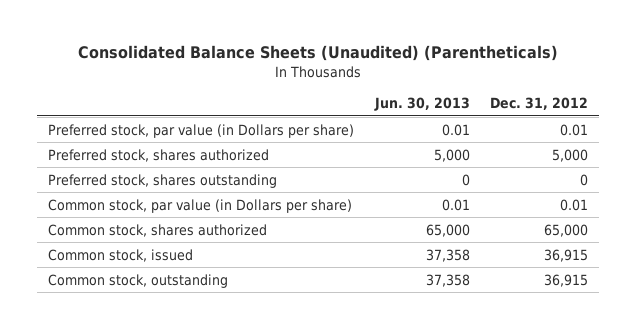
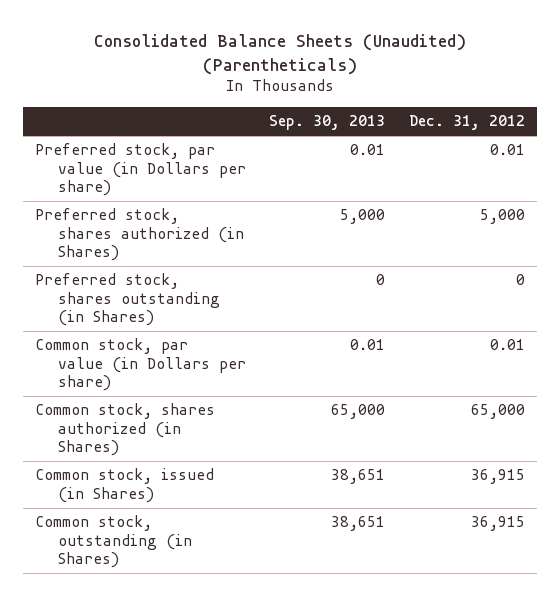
[373,96,470,111] Jun. 30, 2013 -> none
none -> [269,115,386,131] Sep. 30, 2013
[47,148,269,162] Preferred stock, shares authorized -> [34,208,244,262] Preferred stock, shares authorized (in Shares)
[47,173,277,188] Preferred stock, shares outstanding -> [34,273,220,327] Preferred stock, shares outstanding (in Shares)
[47,223,267,237] Common stock, shares authorized -> [34,403,215,457] Common stock, shares authorized (in Shares)
[47,248,193,262] Common stock, issued -> [34,468,214,503] Common stock, issued (in Shares)
[47,273,228,288] Common stock, outstanding -> [34,515,192,569] Common stock, outstanding (in Shares)

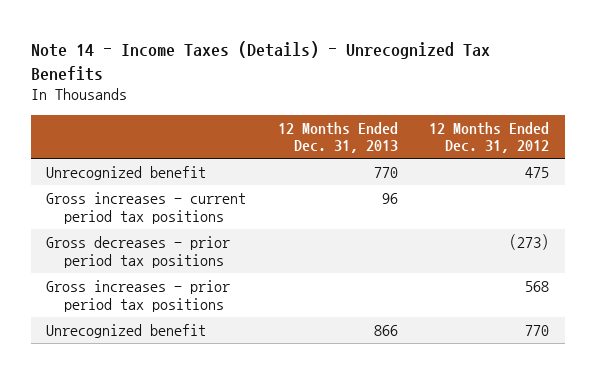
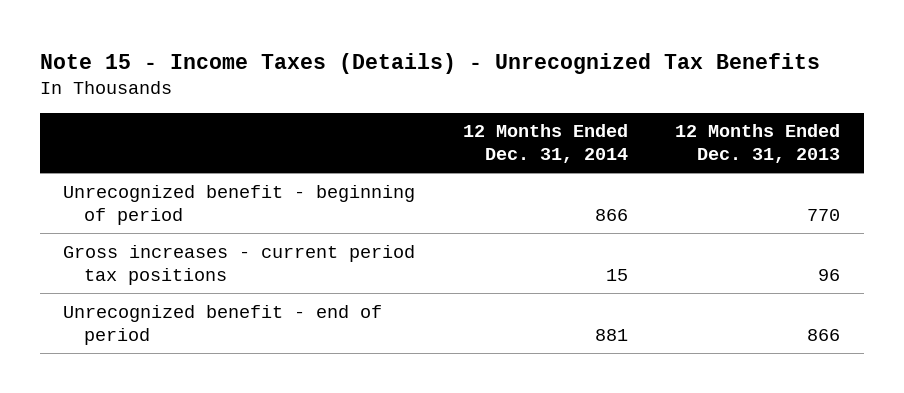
[30,40,490,81] Note 14 - Income Taxes (Details) - Unrecognized Tax Benefits -> [39,52,820,74] Note 15 - Income Taxes (Details) - Unrecognized Tax Benefits
[429,121,550,154] 12 Months Ended Dec. 31, 2012 -> none
none -> [462,124,628,164] 12 Months Ended Dec. 31, 2014
[46,165,207,180] Unrecognized benefit -> [63,184,416,225] Unrecognized benefit - beginning of period
[46,235,231,268] Gross decreases - prior period tax positions -> none
[46,279,231,312] Gross increases - prior period tax positions -> none
[46,323,207,338] Unrecognized benefit -> [63,304,383,345] Unrecognized benefit - end of period

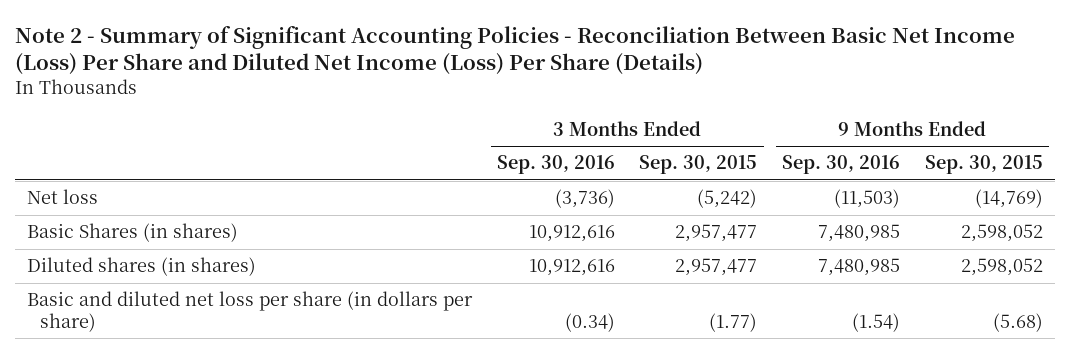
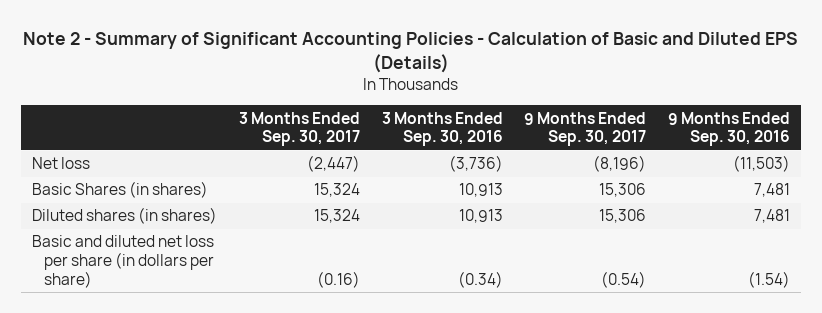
[14,25,1015,76] Note 2 - Summary of Significant Accounting Policies - Reconciliation Between Basic Net Income (Loss) Per Share and Diluted Net Income (Loss) Per Share (Details) -> [23,32,799,74] Note 2 - Summary of Significant Accounting Policies - Calculation of Basic and Diluted EPS (Details)
[639,155,758,175] Sep. 30, 2015 -> none
[924,155,1043,175] Sep. 30, 2015 -> none
none -> [238,111,360,147] 3 Months Ended Sep. 30, 2017
none -> [524,111,647,147] 9 Months Ended Sep. 30, 2017
[528,225,615,243] 10,912,616 -> [458,183,503,198] 10,913
[818,224,901,243] 7,480,985 -> [753,183,790,198] 7,481
[528,259,615,277] 10,912,616 -> [458,209,503,224] 10,913
[818,258,901,277] 7,480,985 -> [753,209,790,224] 7,481

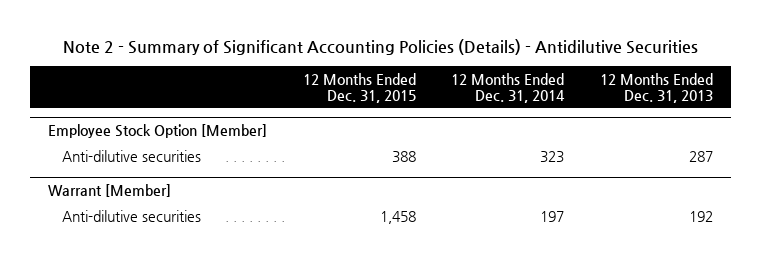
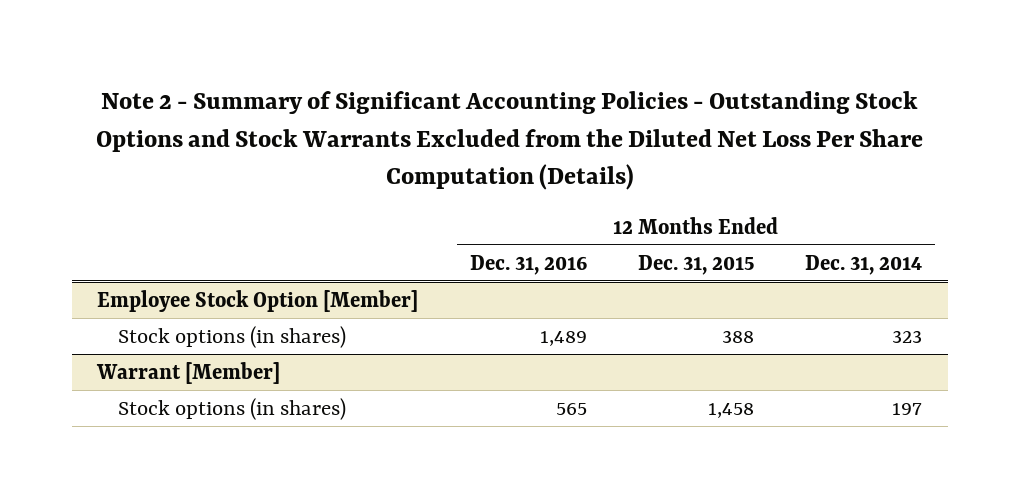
[62,38,698,55] Note 2 - Summary of Significant Accounting Policies (Details) - Antidilutive Securities -> [95,91,923,191] Note 2 - Summary of Significant Accounting Policies - Outstanding Stock Options and Stock Warrants Excluded from the Diluted Net Loss Per Share Computation (Details)
[599,72,713,103] 12 Months Ended Dec. 31, 2013 -> none
none -> [469,254,587,275] Dec. 31, 2016
[62,149,202,162] Anti-dilutive securities -> [117,325,346,348] Stock options (in shares)
[62,209,202,222] Anti-dilutive securities -> [117,397,346,420] Stock options (in shares)

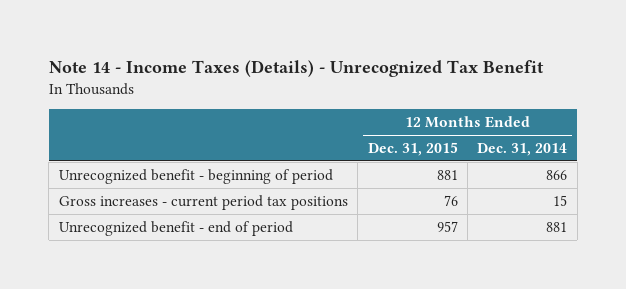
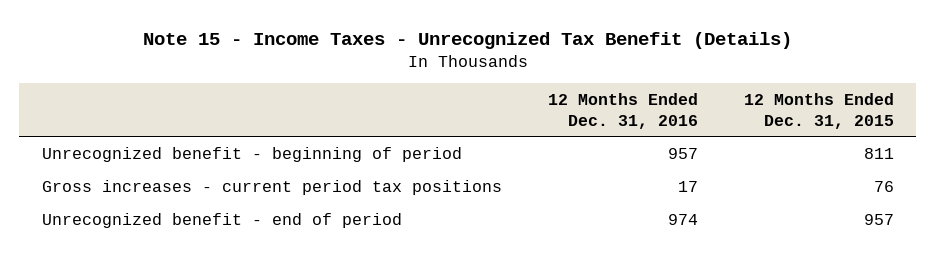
[48,59,544,77] Note 14 - Income Taxes (Details) - Unrecognized Tax Benefit -> [142,31,792,49] Note 15 - Income Taxes - Unrecognized Tax Benefit (Details)
[477,143,568,157] Dec. 31, 2014 -> none
none -> [547,92,698,129] 12 Months Ended Dec. 31, 2016
[436,169,458,180] 881 -> [863,147,894,159] 811

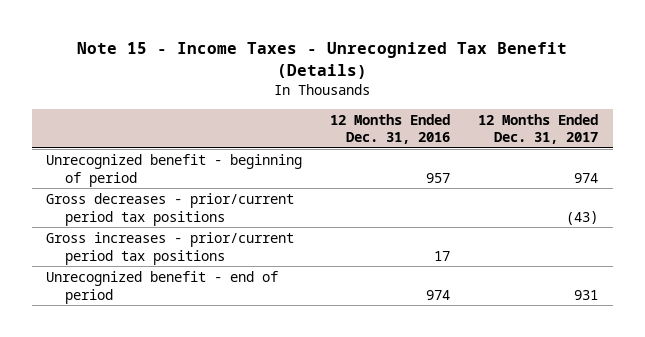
[743,92,894,129] 12 Months Ended Dec. 31, 2015 -> none
none -> [478,113,599,145] 12 Months Ended Dec. 31, 2017
none -> [46,192,295,226] Gross decreases - prior/current period tax positions
[42,179,503,195] Gross increases - current period tax positions -> [46,231,295,265] Gross increases - prior/current period tax positions

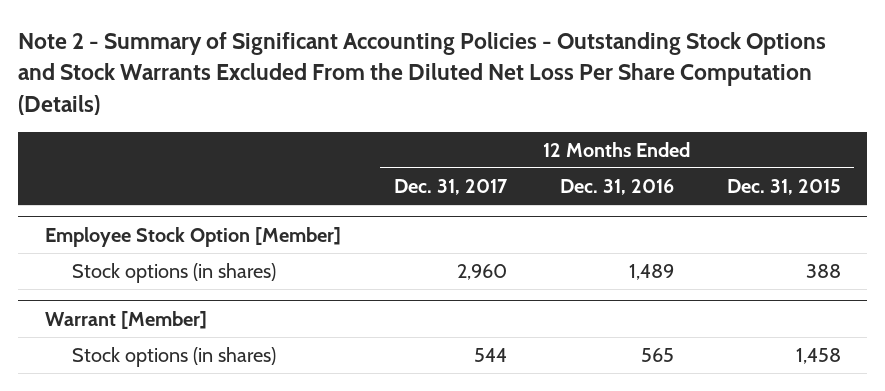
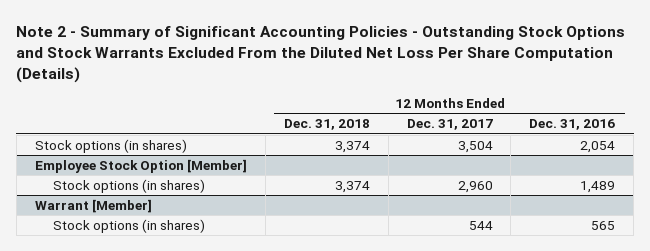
[726,179,841,196] Dec. 31, 2015 -> none
none -> [283,119,370,131] Dec. 31, 2018
none -> [34,139,187,154] Stock options (in shares)

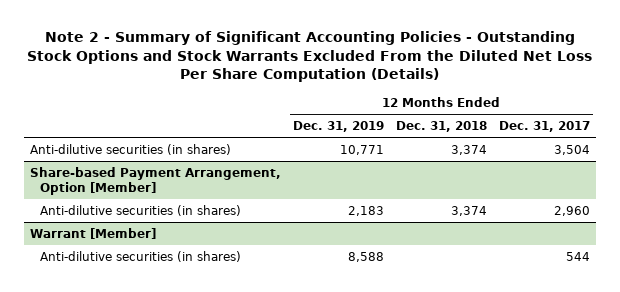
[529,119,616,131] Dec. 31, 2016 -> none
none -> [292,121,384,133] Dec. 31, 2019
[34,139,187,154] Stock options (in shares) -> [29,143,231,155] Anti-dilutive securities (in shares)
[34,159,247,174] Employee Stock Option [Member] -> [29,166,281,196] Share-based Payment Arrangement, Option [Member]
[52,179,205,194] Stock options (in shares) -> [39,204,241,216] Anti-dilutive securities (in shares)
[52,219,205,234] Stock options (in shares) -> [39,250,241,262] Anti-dilutive securities (in shares)

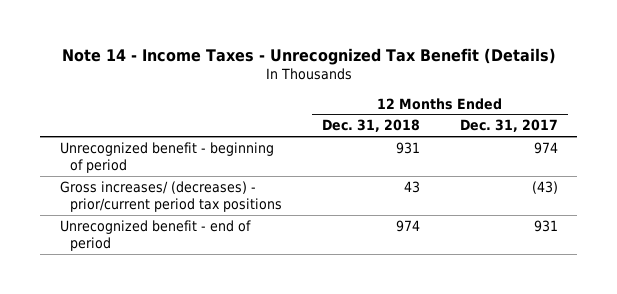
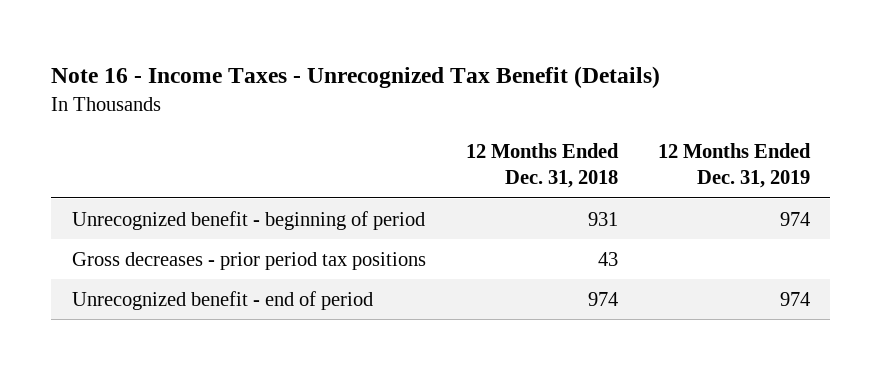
[61,47,556,65] Note 14 - Income Taxes - Unrecognized Tax Benefit (Details) -> [51,66,661,89] Note 16 - Income Taxes - Unrecognized Tax Benefit (Details)
[459,119,558,133] Dec. 31, 2017 -> none
none -> [658,143,812,189] 12 Months Ended Dec. 31, 2019
[59,180,283,212] Gross increases/ (decreases) - prior/current period tax positions -> [71,251,426,270] Gross decreases - prior period tax positions

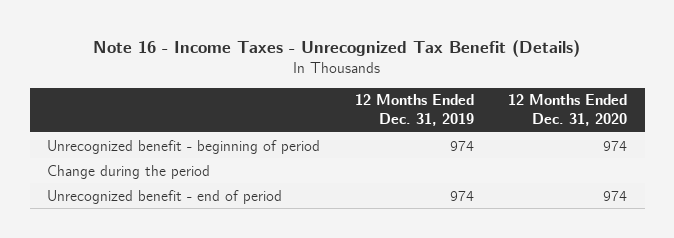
[465,143,619,189] 12 Months Ended Dec. 31, 2018 -> none
none -> [508,94,628,127] 12 Months Ended Dec. 31, 2020
[71,251,426,270] Gross decreases - prior period tax positions -> [47,164,211,179] Change during the period

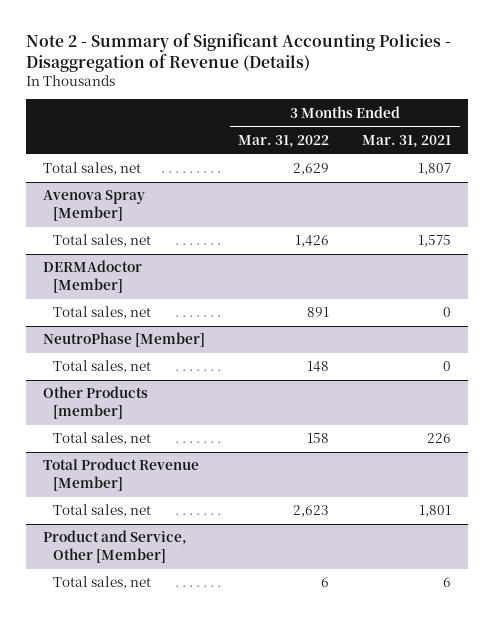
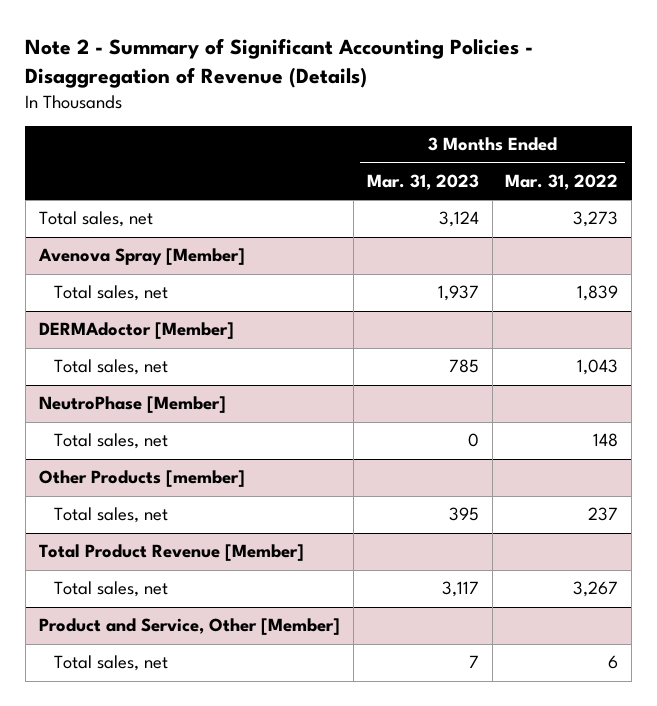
[362,134,452,148] Mar. 31, 2021 -> none
none -> [366,174,479,191] Mar. 31, 2023
[293,163,330,176] 2,629 -> [573,211,619,228] 3,273
[295,235,330,248] 1,426 -> [577,285,619,302] 1,839
[307,307,330,318] 891 -> [577,359,619,376] 1,043
[307,433,330,444] 158 -> [588,507,619,522] 237
[293,505,330,518] 2,623 -> [573,581,619,598] 3,267

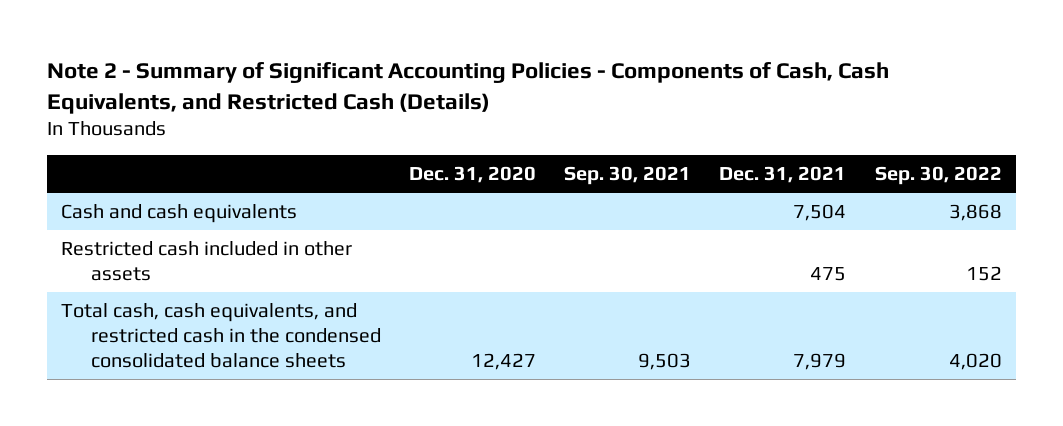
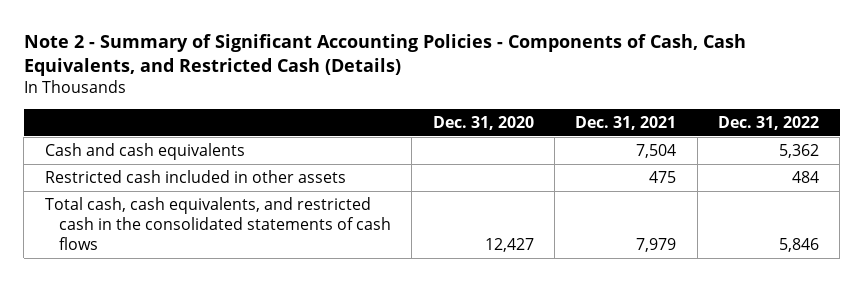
[564,166,692,186] Sep. 30, 2021 -> none
[874,166,1002,186] Sep. 30, 2022 -> none
none -> [717,115,819,130] Dec. 31, 2022
[61,302,381,368] Total cash, cash equivalents, and restricted cash in the condensed consolidated balance sheets -> [44,196,392,251] Total cash, cash equivalents, and restricted cash in the consolidated statements of cash flows

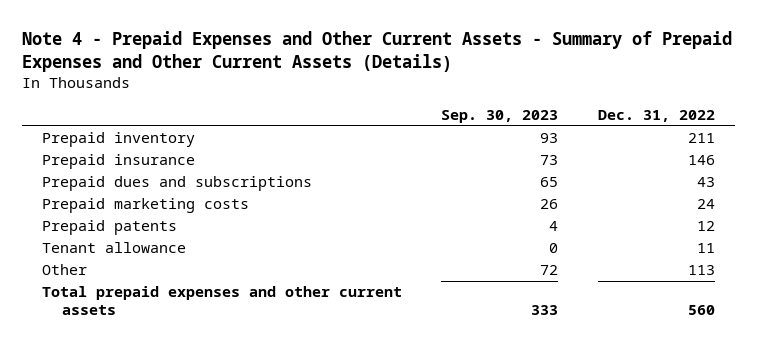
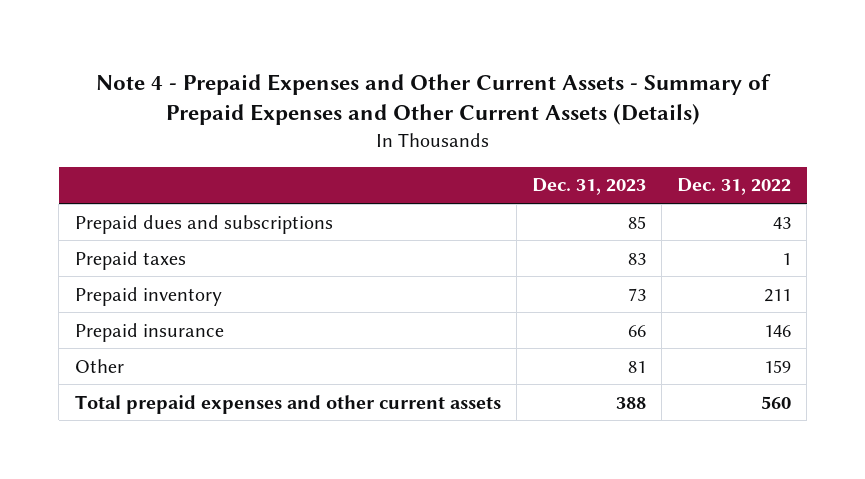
[441,109,559,123] Sep. 30, 2023 -> none
none -> [531,178,646,196] Dec. 31, 2023
[41,176,312,192] Prepaid dues and subscriptions -> [74,214,333,234] Prepaid dues and subscriptions
none -> [74,250,186,270] Prepaid taxes
[41,198,249,214] Prepaid marketing costs -> none
[41,220,177,236] Prepaid patents -> none
[41,242,186,254] Tenant allowance -> none
[687,265,715,276] 113 -> [763,359,791,373] 159

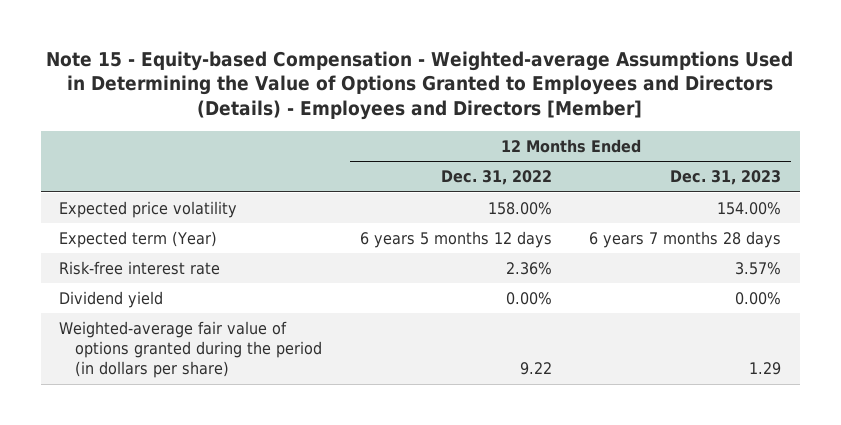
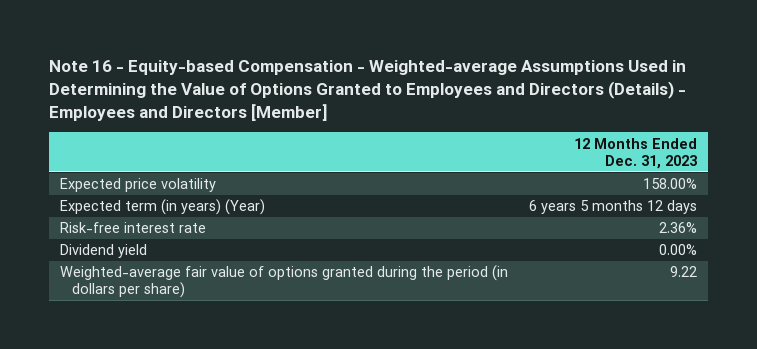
[46,50,794,121] Note 15 - Equity-based Compensation - Weighted-average Assumptions Used in Determining the Value of Options Granted to Employees and Directors (Details) - Employees and Directors [Member] -> [49,60,687,121] Note 16 - Equity-based Compensation - Weighted-average Assumptions Used in Determining the Value of Options Granted to Employees and Directors (Details) - Employees and Directors [Member]
[440,170,552,186] Dec. 31, 2022 -> none
[717,201,782,215] 154.00% -> [643,178,698,190] 158.00%
[59,230,218,248] Expected term (Year) -> [59,199,265,216] Expected term (in years) (Year)
[589,230,782,248] 6 years 7 months 28 days -> [529,200,698,215] 6 years 5 months 12 days
[735,261,782,275] 3.57% -> [659,222,698,234] 2.36%
[749,362,782,376] 1.29 -> [670,266,698,278] 9.22

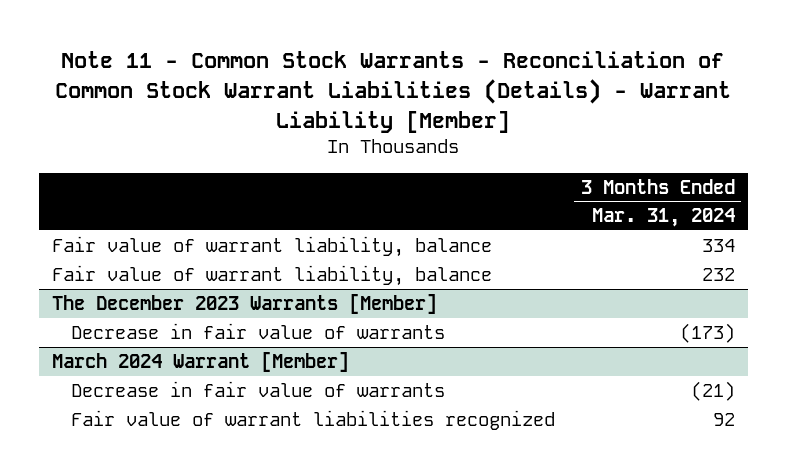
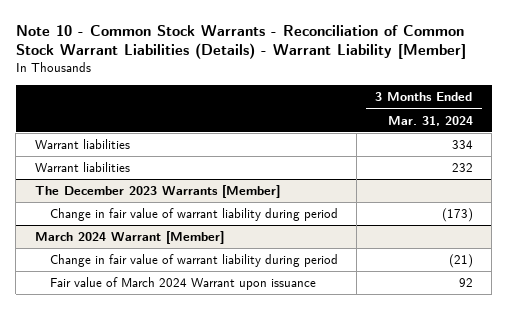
[55,51,732,133] Note 11 - Common Stock Warrants - Reconciliation of Common Stock Warrant Liabilities (Details) - Warrant Liability [Member] -> [15,24,466,60] Note 10 - Common Stock Warrants - Reconciliation of Common Stock Warrant Liabilities (Details) - Warrant Liability [Member]
[51,236,492,258] Fair value of warrant liability, balance -> [34,139,130,150] Warrant liabilities
[51,265,492,287] Fair value of warrant liability, balance -> [34,162,130,173] Warrant liabilities
[70,323,445,340] Decrease in fair value of warrants -> [49,208,338,222] Change in fair value of warrant liability during period
[70,381,445,398] Decrease in fair value of warrants -> [49,254,338,268] Change in fair value of warrant liability during period
[70,410,555,431] Fair value of warrant liabilities recognized -> [49,277,316,291] Fair value of March 2024 Warrant upon issuance

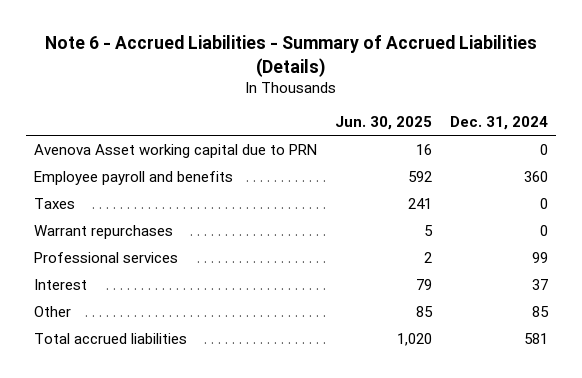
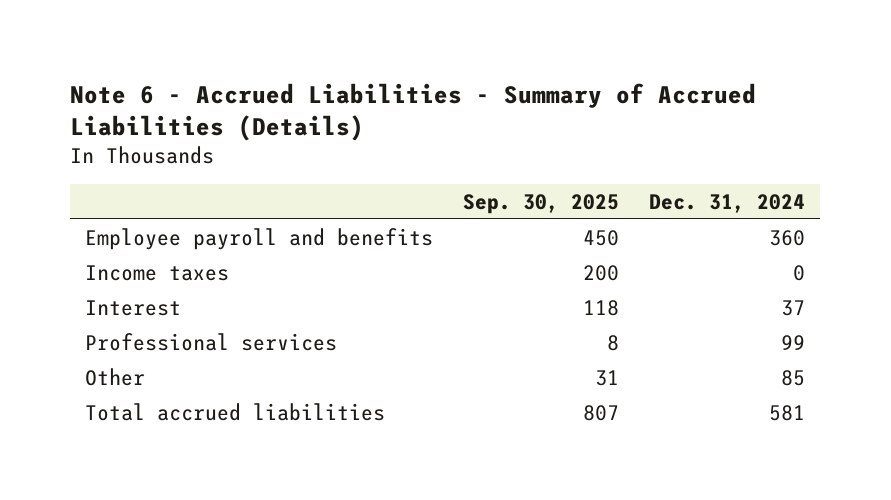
[335,115,433,130] Jun. 30, 2025 -> none
none -> [463,193,620,214] Sep. 30, 2025
[34,143,318,158] Avenova Asset working capital due to PRN -> none
[34,224,174,239] Warrant repurchases -> none
[34,197,76,209] Taxes -> [85,264,230,281] Income taxes
[34,251,179,263] Professional services -> [85,332,338,351] Professional services

